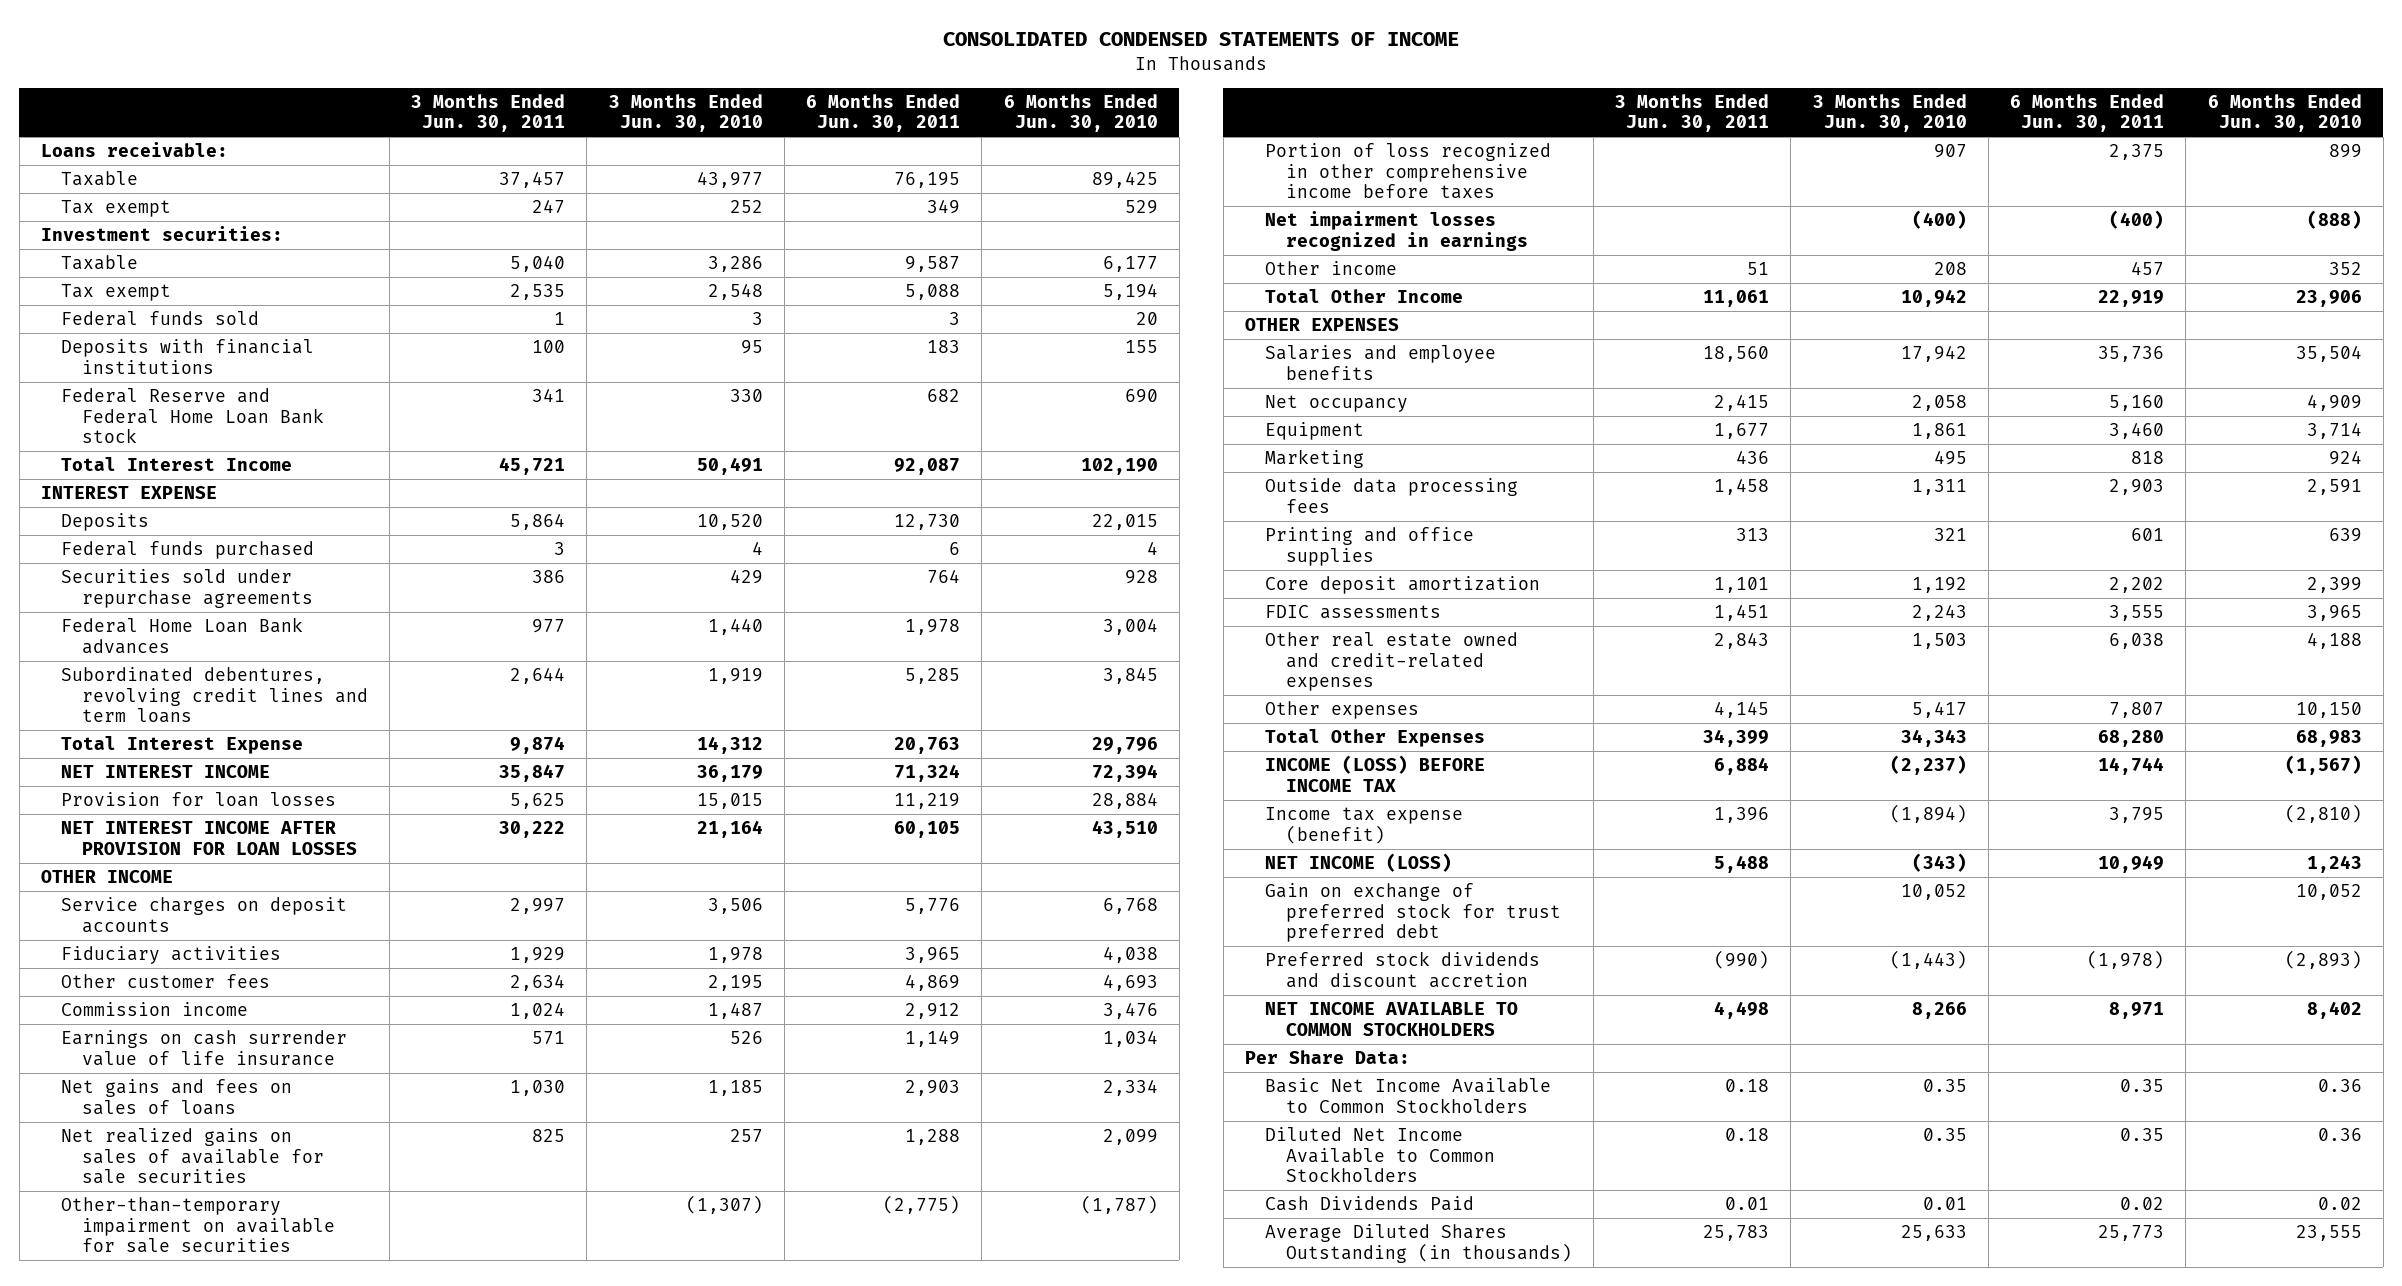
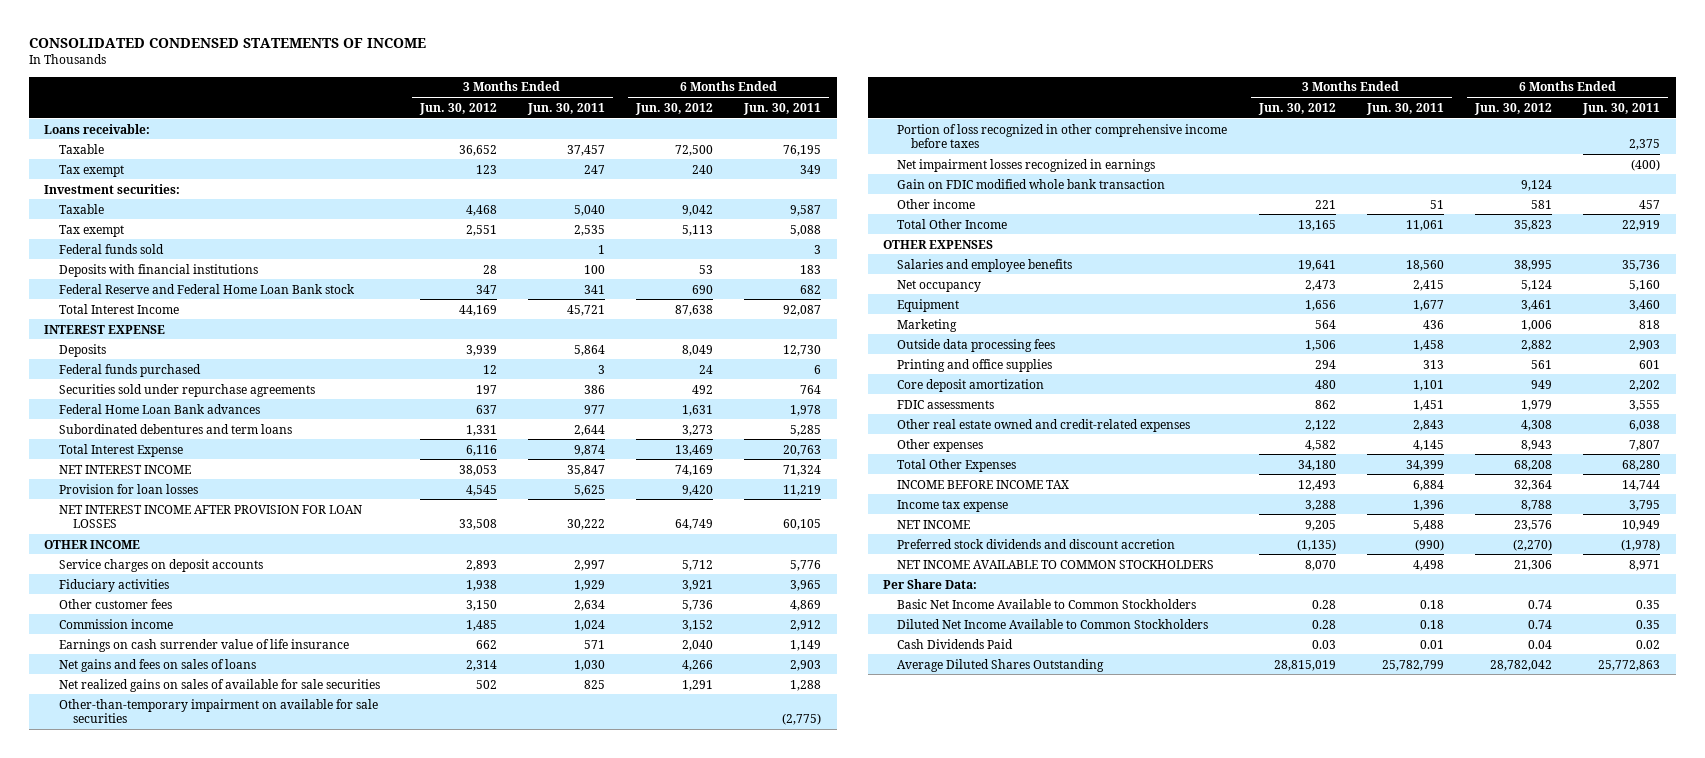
[608,93,763,133] 3 Months Ended Jun. 30, 2010 -> none
[1003,93,1158,133] 6 Months Ended Jun. 30, 2010 -> none
none -> [418,102,497,115] Jun. 30, 2012
none -> [635,102,714,115] Jun. 30, 2012
[61,667,368,723] Subordinated debentures, revolving credit lines and term loans -> [58,423,292,434] Subordinated debentures and term loans
none -> [897,178,1166,189] Gain on FDIC modified whole bank transaction
[1265,883,1561,942] Gain on exchange of preferred stock for trust preferred debt -> none
[1265,755,1486,792] INCOME (LOSS) BEFORE INCOME TAX -> [897,479,1070,489] INCOME BEFORE INCOME TAX
[1265,807,1464,844] Income tax expense (benefit) -> [897,499,1009,512] Income tax expense
[1265,853,1453,873] NET INCOME (LOSS) -> [897,519,971,529] NET INCOME
[1265,1224,1572,1263] Average Diluted Shares Outstanding (in thousands) -> [897,658,1105,672] Average Diluted Shares Outstanding
[1703,1225,1770,1242] 25,783 -> [1381,659,1444,671] 25,782,799
[2098,1225,2165,1242] 25,773 -> [1598,659,1661,671] 25,772,863

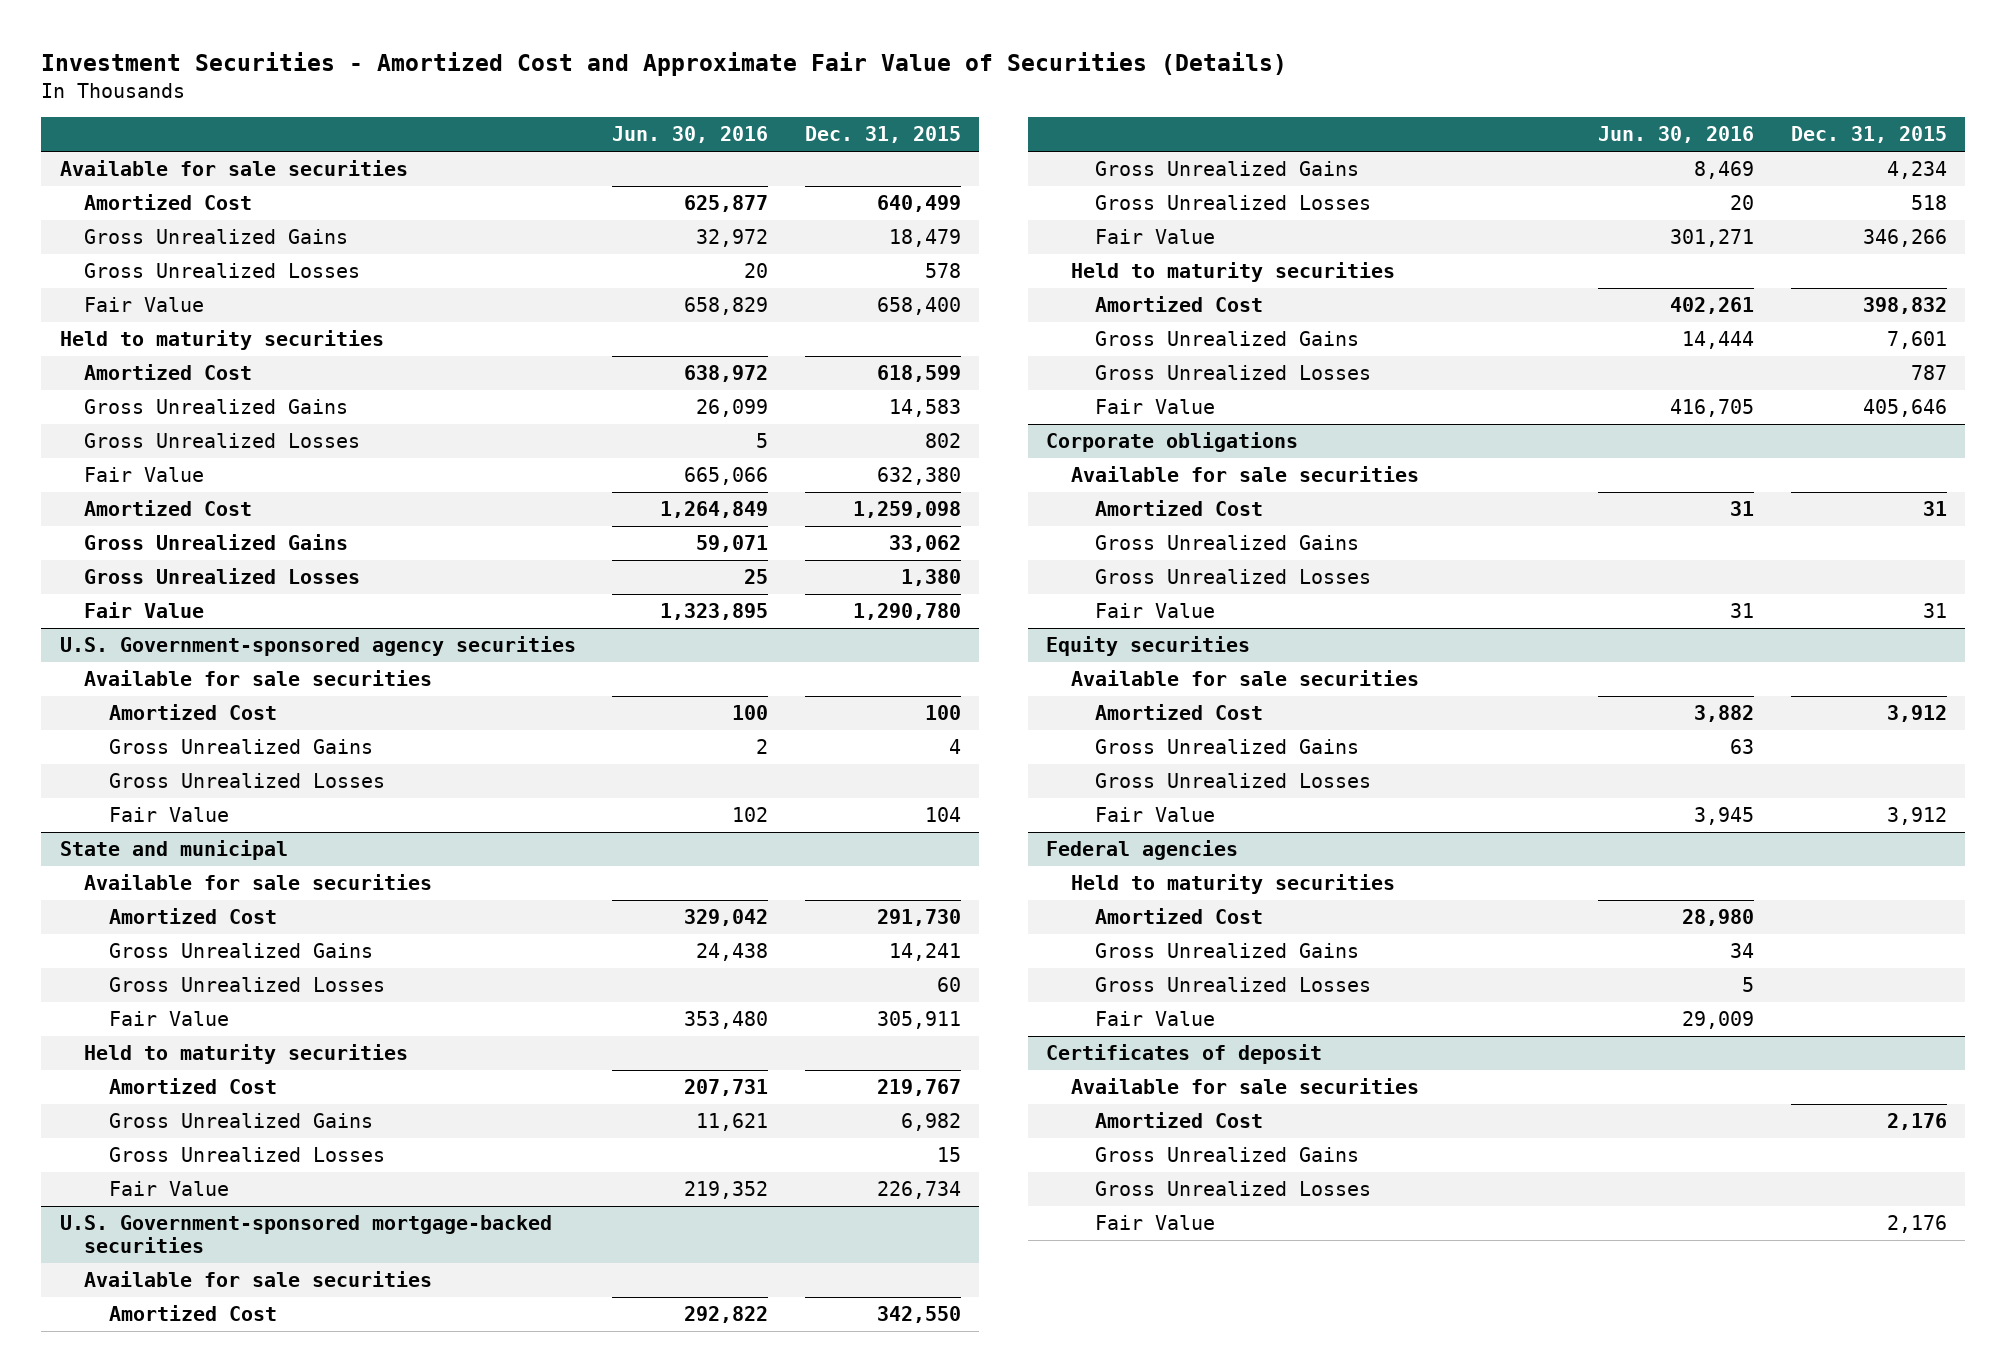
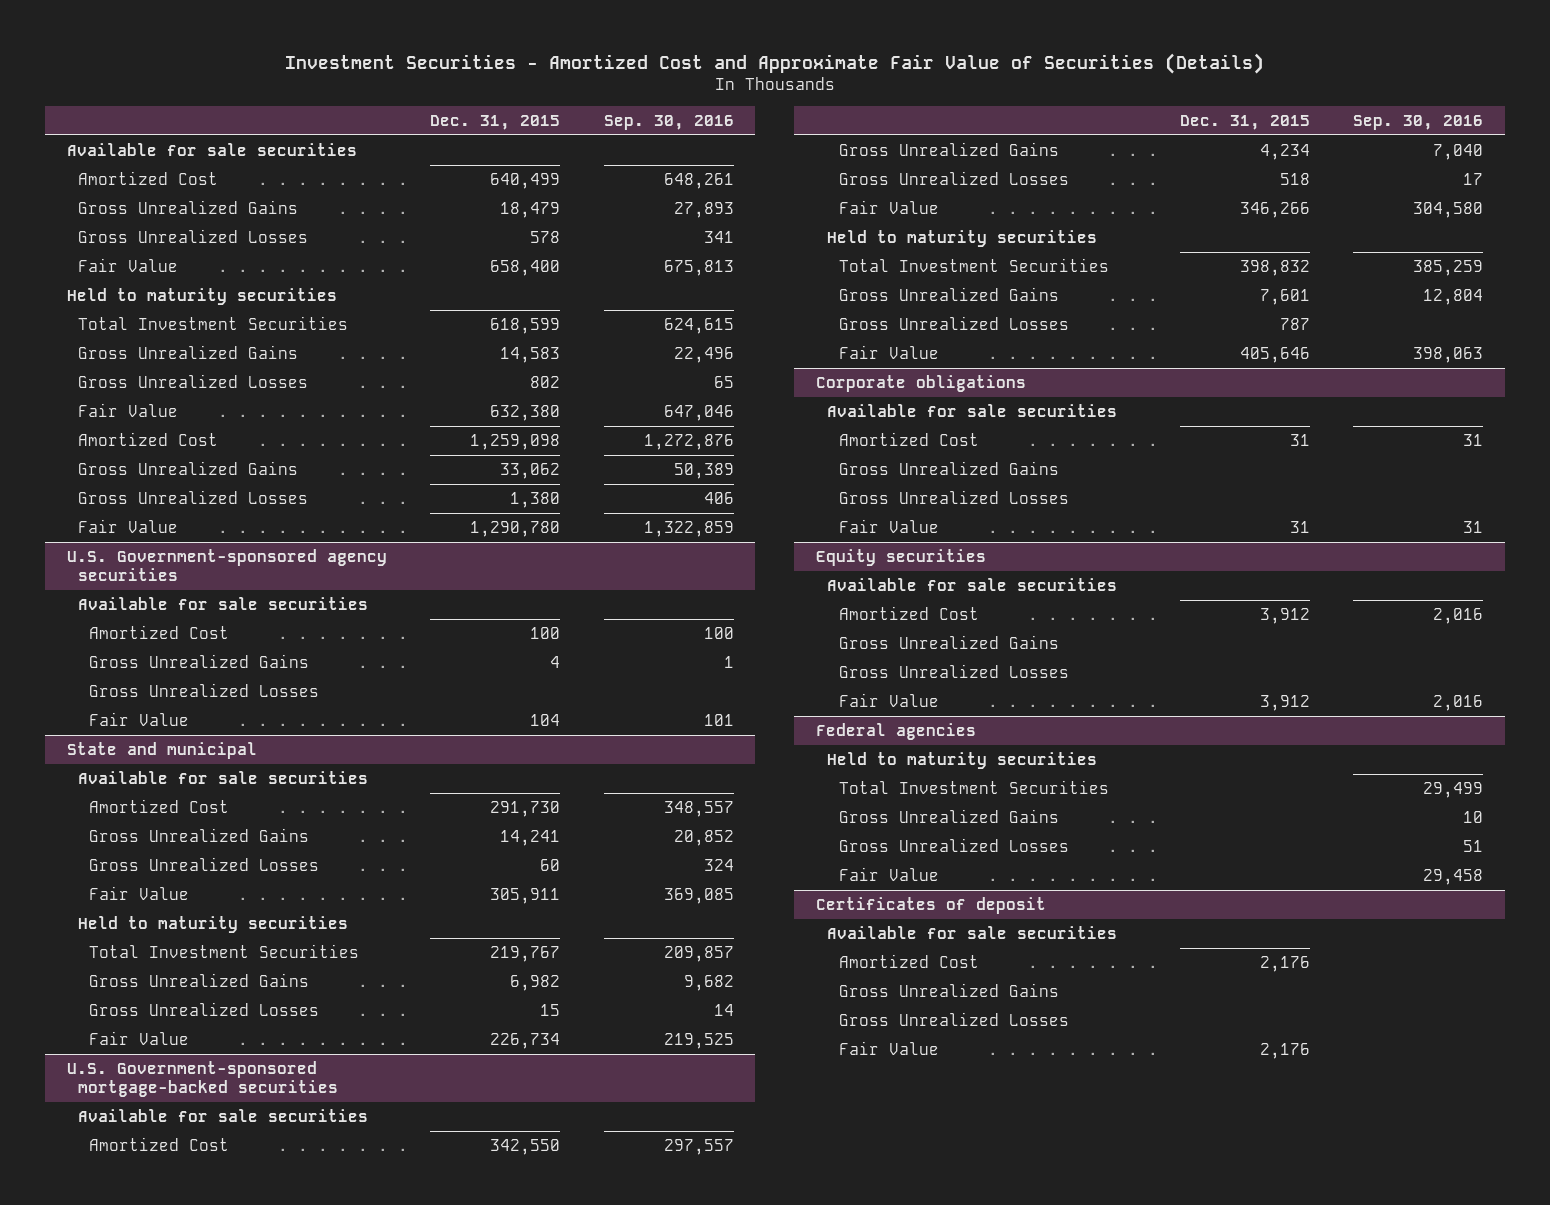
[612,126,769,144] Jun. 30, 2016 -> none
none -> [603,114,734,130] Sep. 30, 2016
[84,364,253,381] Amortized Cost -> [77,315,348,330] Total Investment Securities
[108,1078,277,1095] Amortized Cost -> [89,943,360,958] Total Investment Securities
[1095,296,1264,313] Amortized Cost -> [838,257,1109,272] Total Investment Securities
[1095,908,1264,925] Amortized Cost -> [838,779,1109,794] Total Investment Securities

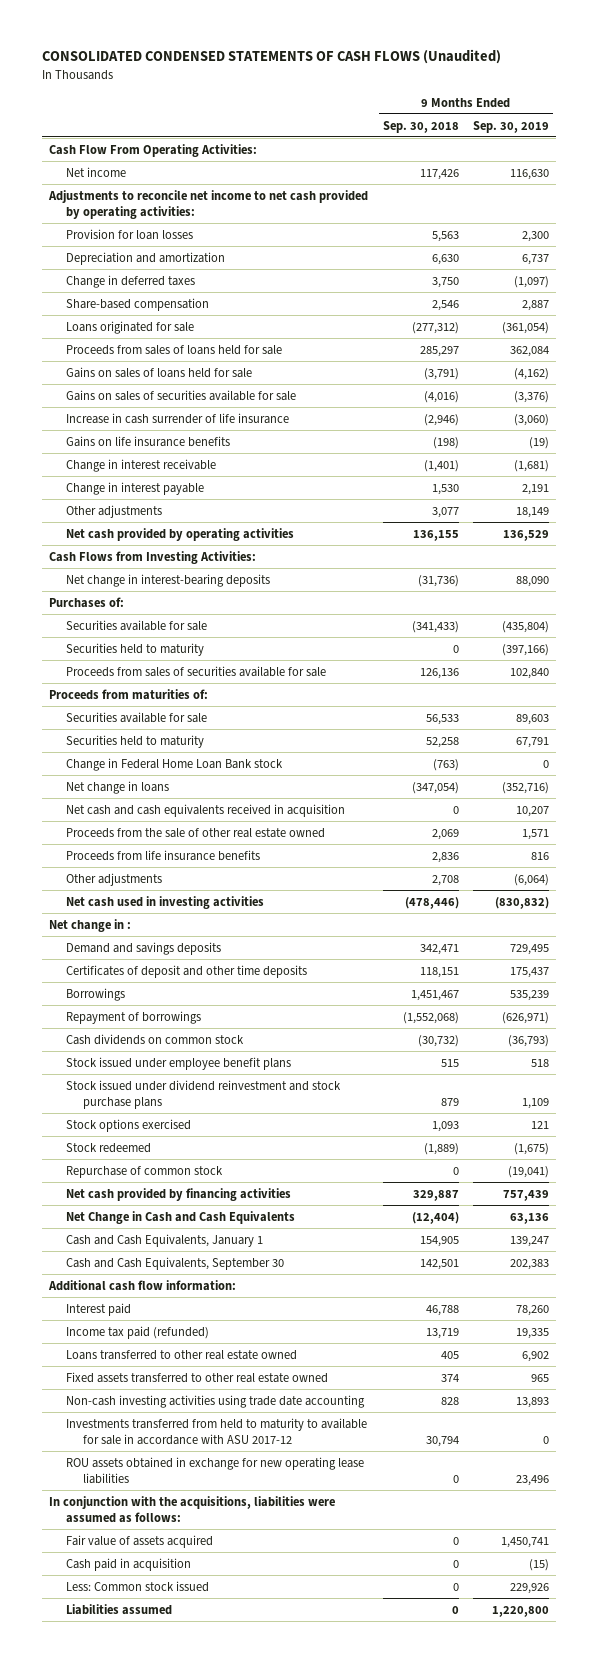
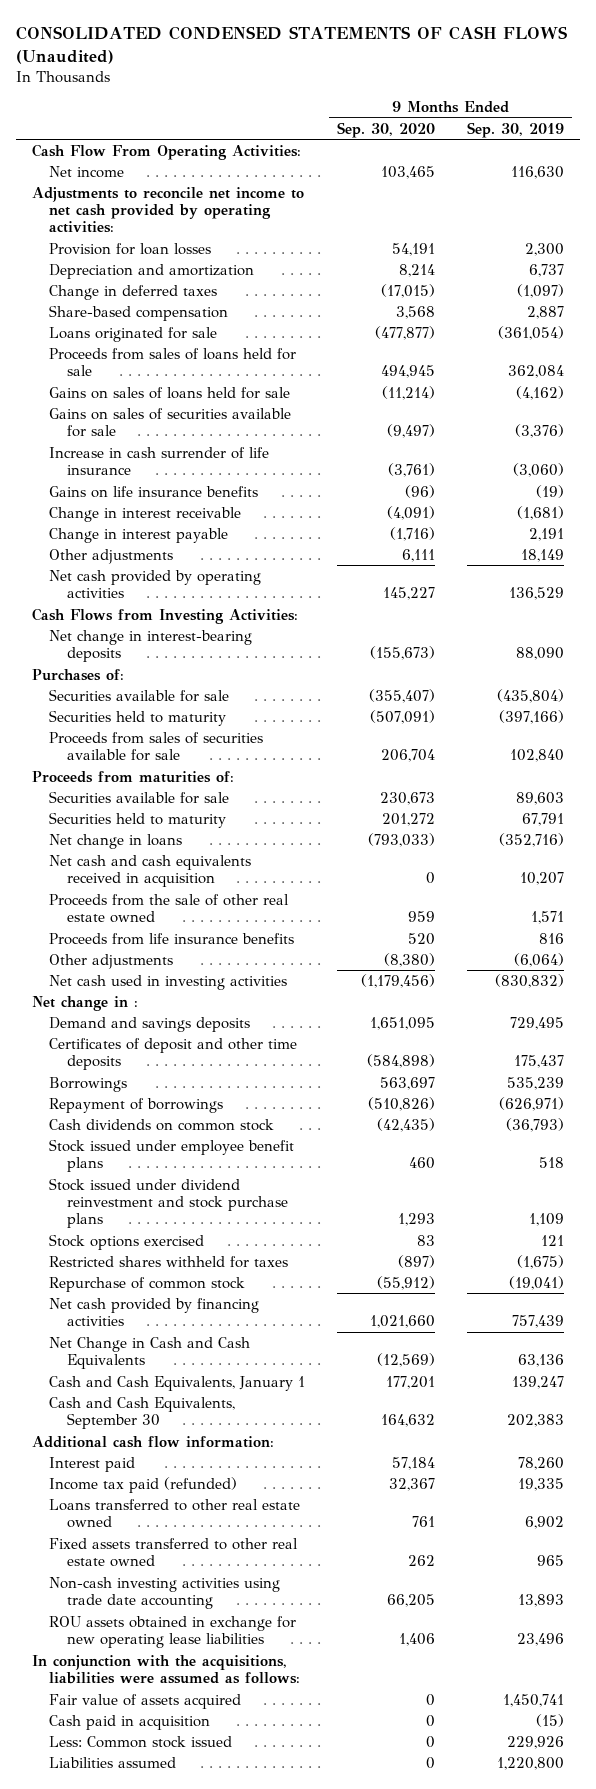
[382,120,459,133] Sep. 30, 2018 -> none
none -> [337,121,436,138] Sep. 30, 2020
[66,757,284,771] Change in Federal Home Loan Bank stock -> none
[66,1142,152,1153] Stock redeemed -> [49,1255,289,1268] Restricted shares withheld for taxes
[66,1417,368,1445] Investments transferred from held to maturity to available for sale in accordance with ASU 2017-12 -> none

